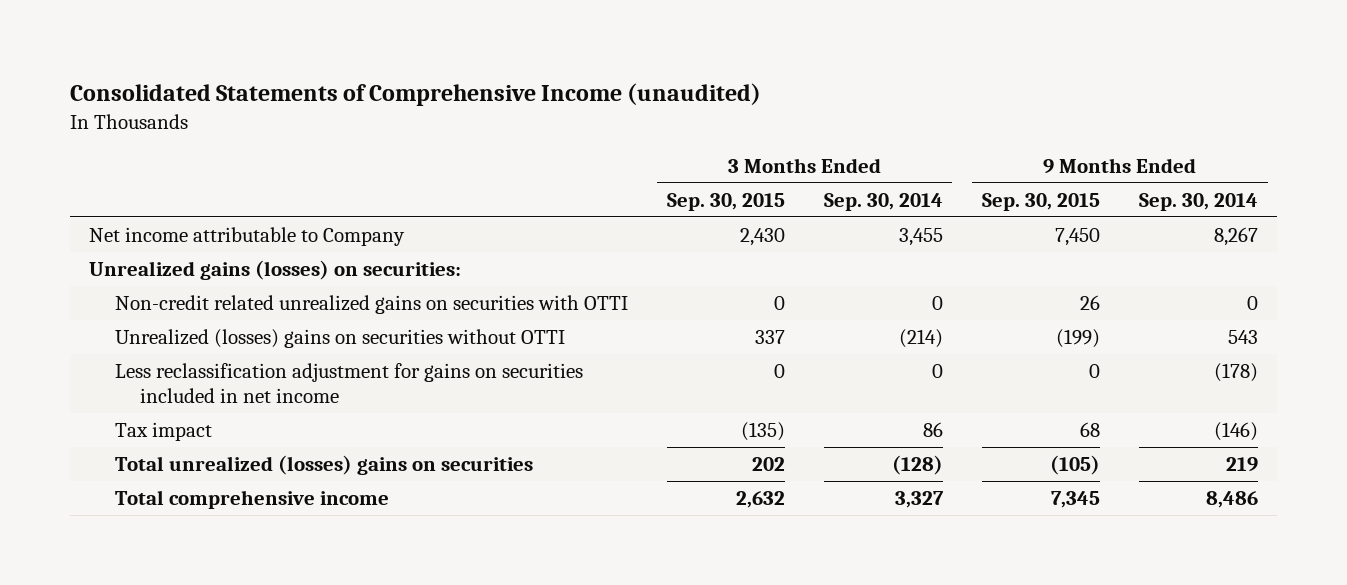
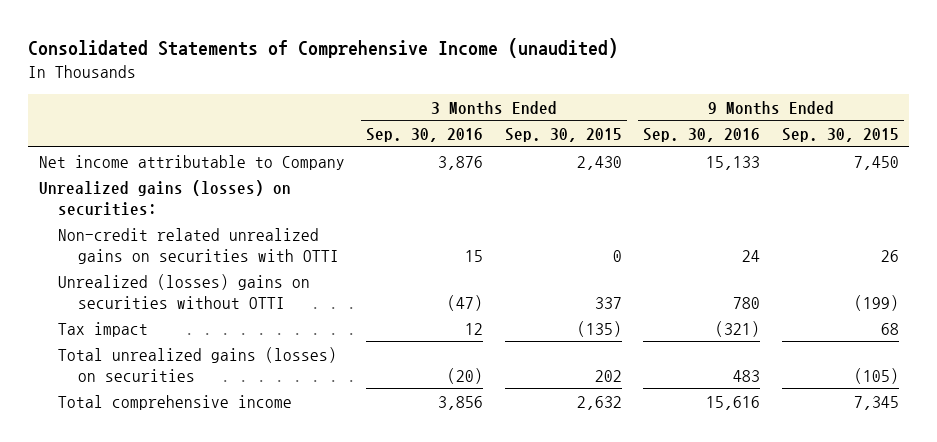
[823,192,943,211] Sep. 30, 2014 -> none
[1138,192,1258,211] Sep. 30, 2014 -> none
none -> [366,127,484,142] Sep. 30, 2016
none -> [643,127,761,142] Sep. 30, 2016
[114,362,583,403] Less reclassification adjustment for gains on securities included in net income -> none
[114,454,533,475] Total unrealized (losses) gains on securities -> [58,346,338,382] Total unrealized gains (losses) on securities

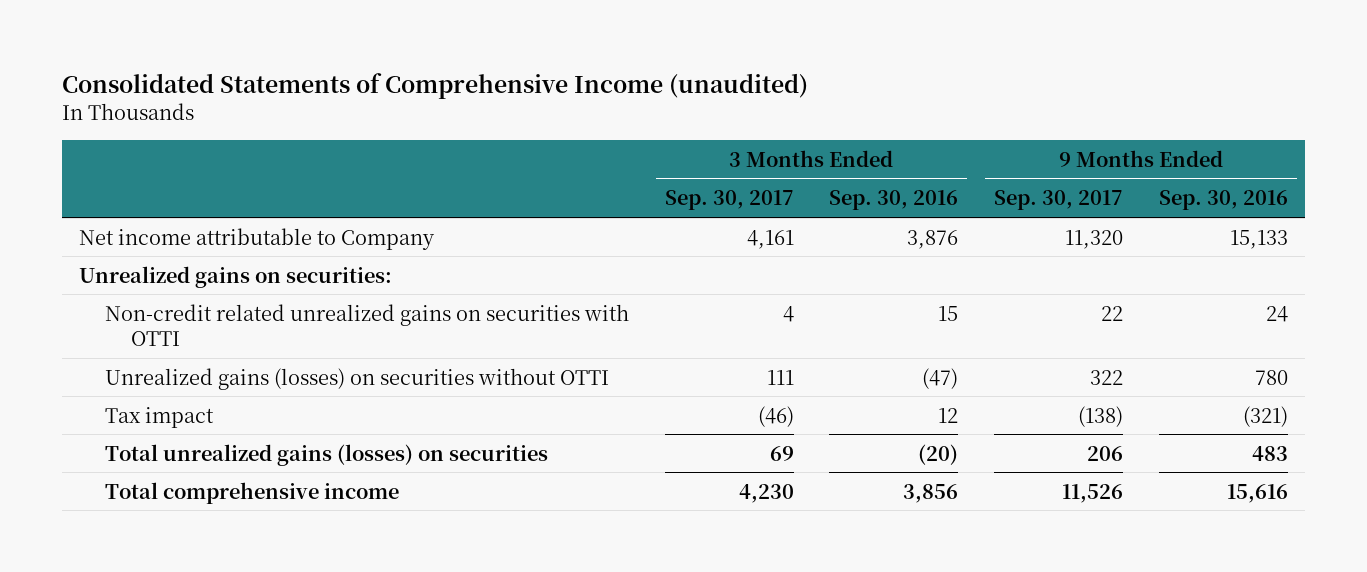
[504,127,622,142] Sep. 30, 2015 -> none
[781,127,899,142] Sep. 30, 2015 -> none
none -> [664,190,794,211] Sep. 30, 2017
none -> [993,190,1123,211] Sep. 30, 2017
[38,179,291,216] Unrealized gains (losses) on securities: -> [79,265,393,288] Unrealized gains on securities:
[58,273,311,309] Unrealized (losses) gains on securities without OTTI -> [105,367,610,390] Unrealized gains (losses) on securities without OTTI

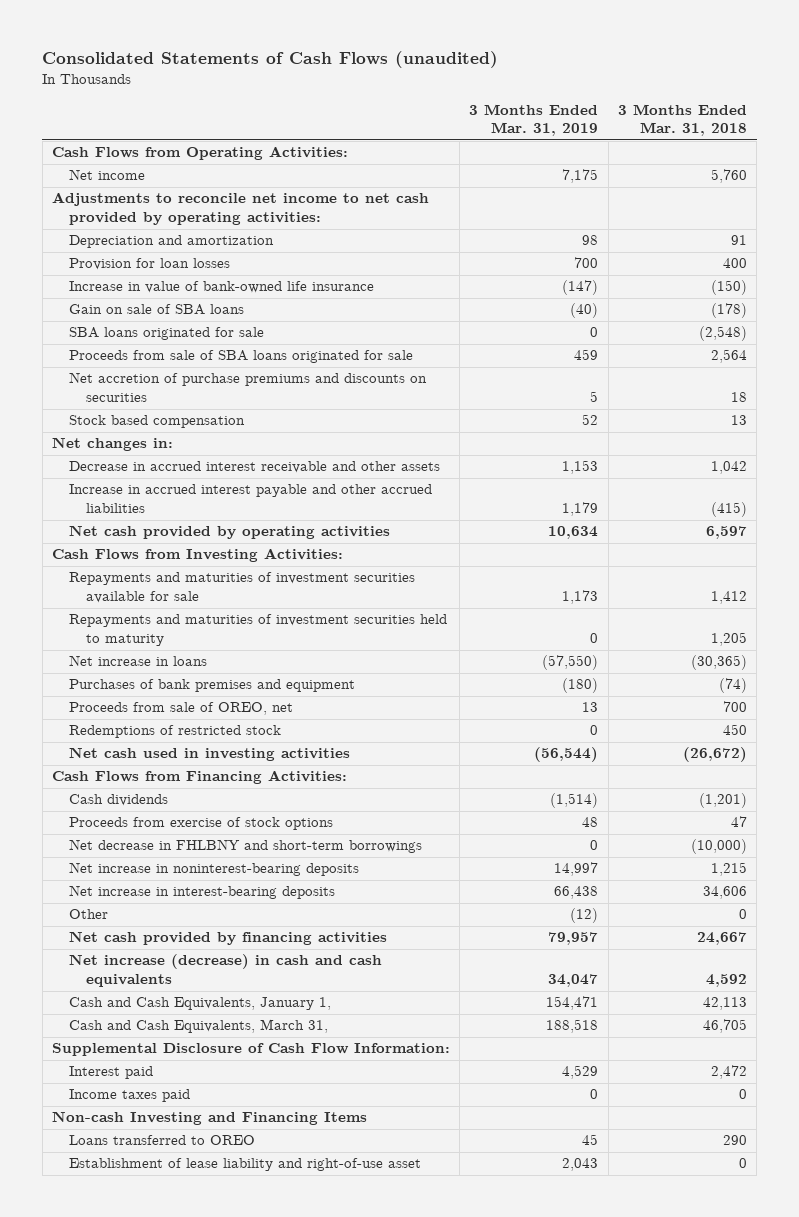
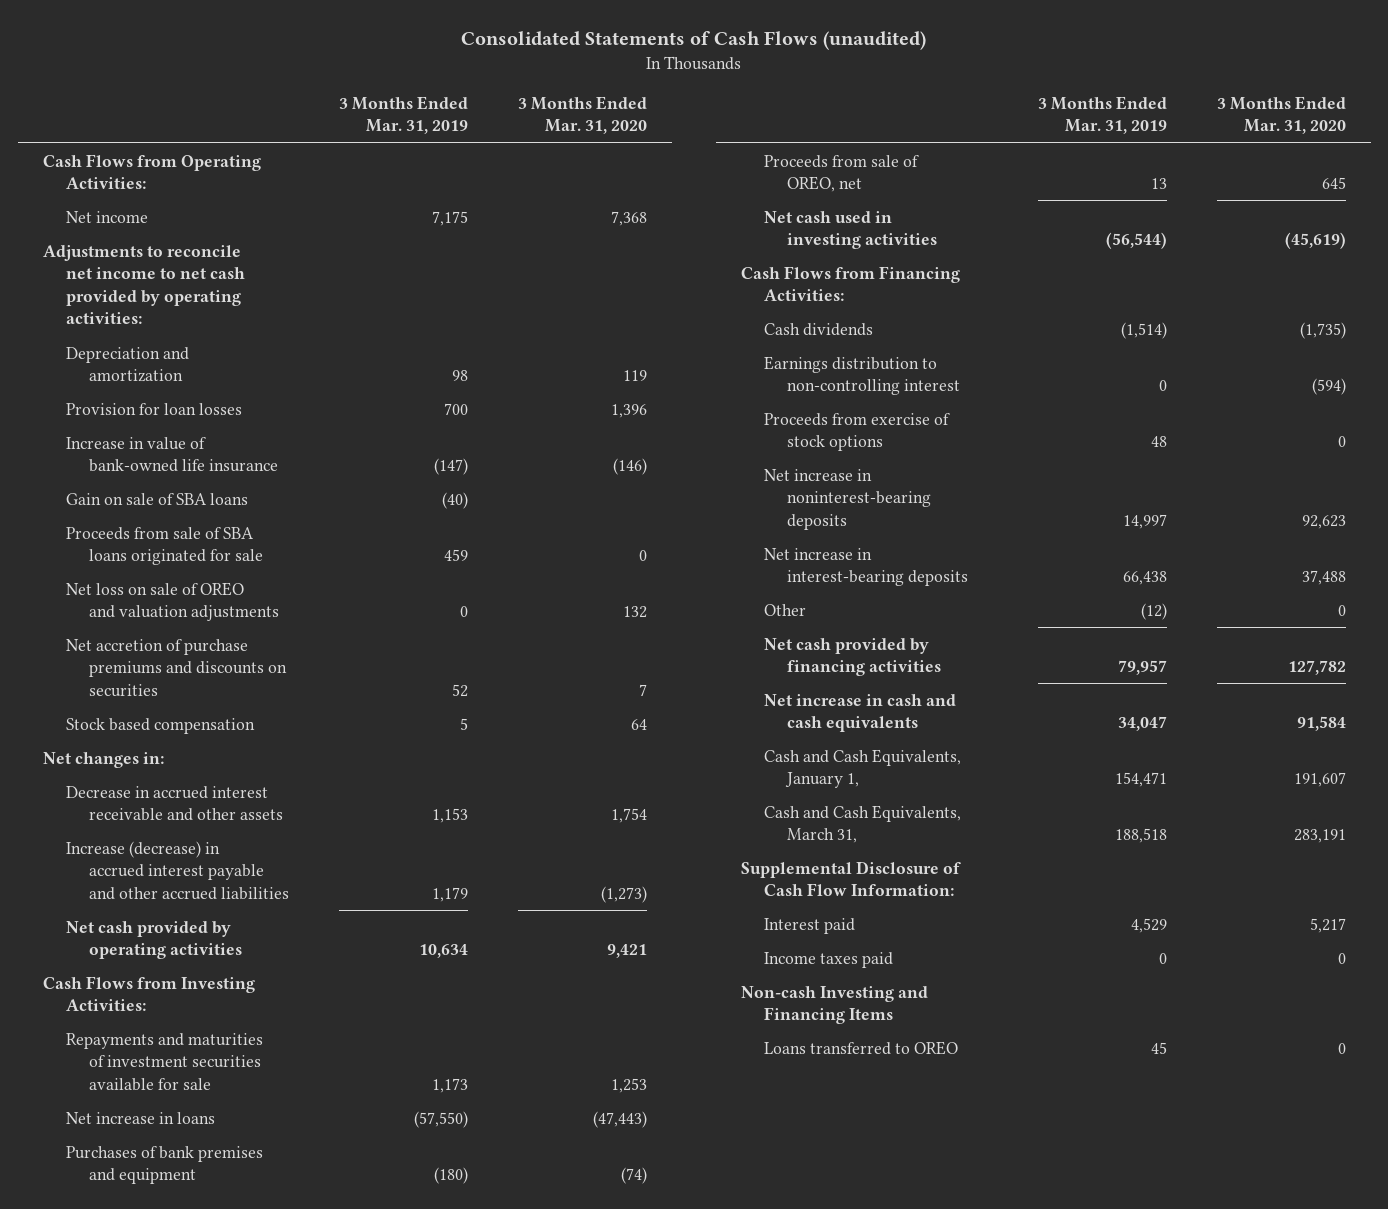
[617,103,747,137] 3 Months Ended Mar. 31, 2018 -> none
none -> [518,95,648,135] 3 Months Ended Mar. 31, 2020
[68,327,264,341] SBA loans originated for sale -> none
none -> [65,581,279,622] Net loss on sale of OREO and valuation adjustments
[590,391,599,403] 5 -> [452,683,469,697] 52
[582,414,599,426] 52 -> [460,717,469,730] 5
[68,484,432,514] Increase in accrued interest payable and other accrued liabilities -> [65,840,289,900] Increase (decrease) in accrued interest payable and other accrued liabilities
[68,614,447,647] Repayments and maturities of investment securities held to maturity -> none
[68,725,281,739] Redemptions of restricted stock -> none
none -> [764,355,961,396] Earnings distribution to non-controlling interest
[68,839,422,854] Net decrease in FHLBNY and short-term borrowings -> none
[68,954,382,988] Net increase (decrease) in cash and cash equivalents -> [764,693,957,733] Net increase in cash and cash equivalents
[68,1158,421,1172] Establishment of lease liability and right-of-use asset -> none

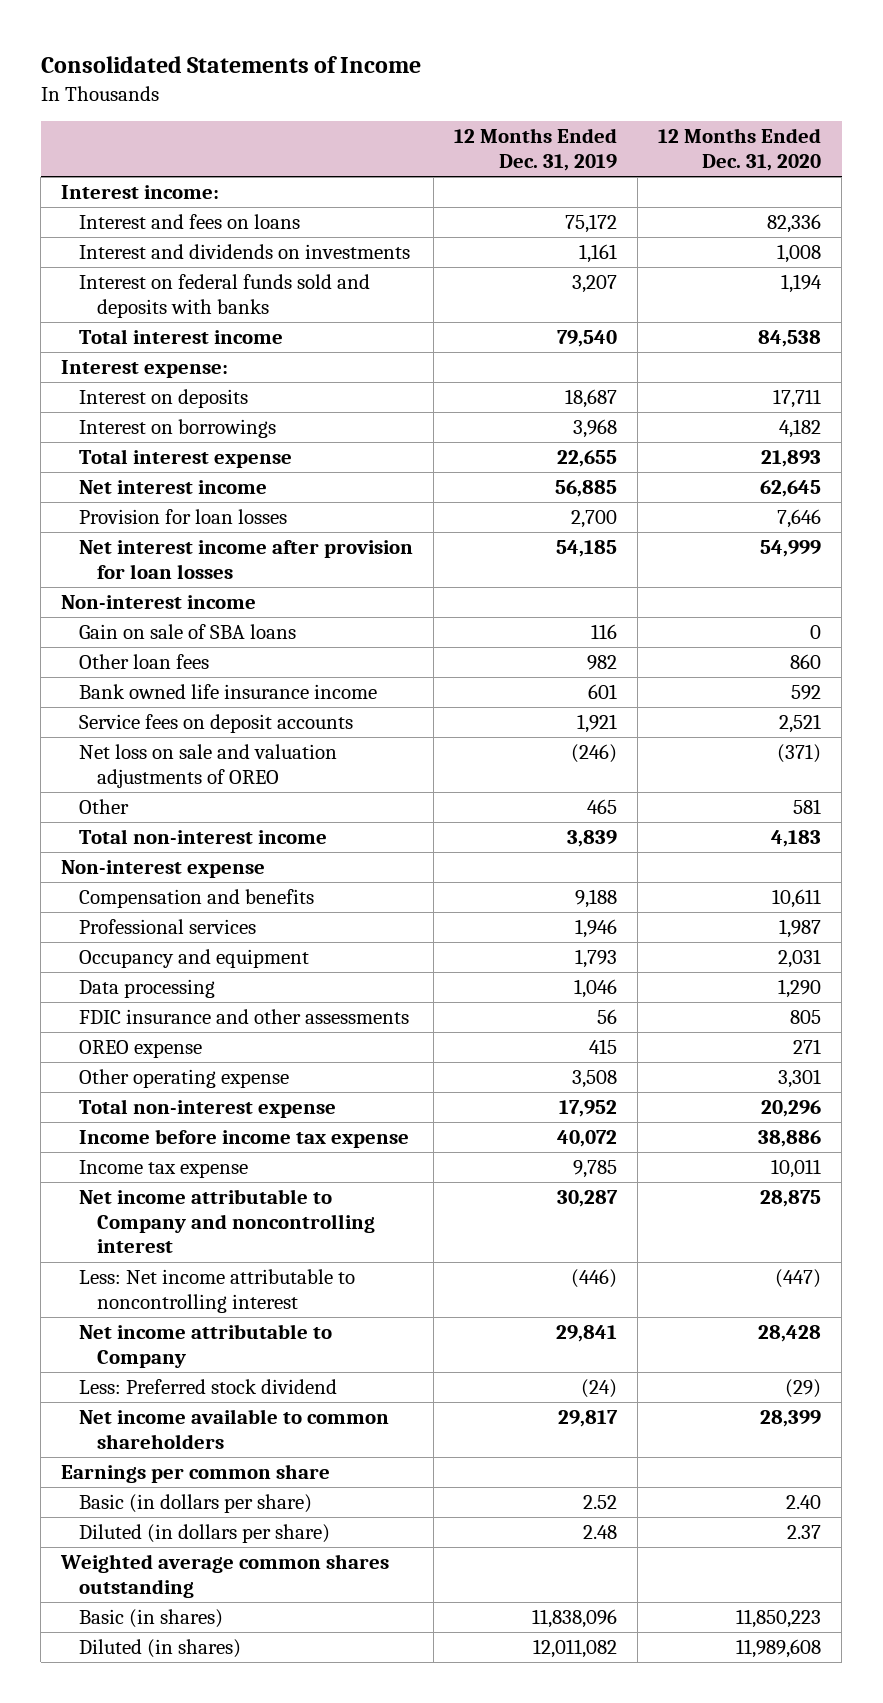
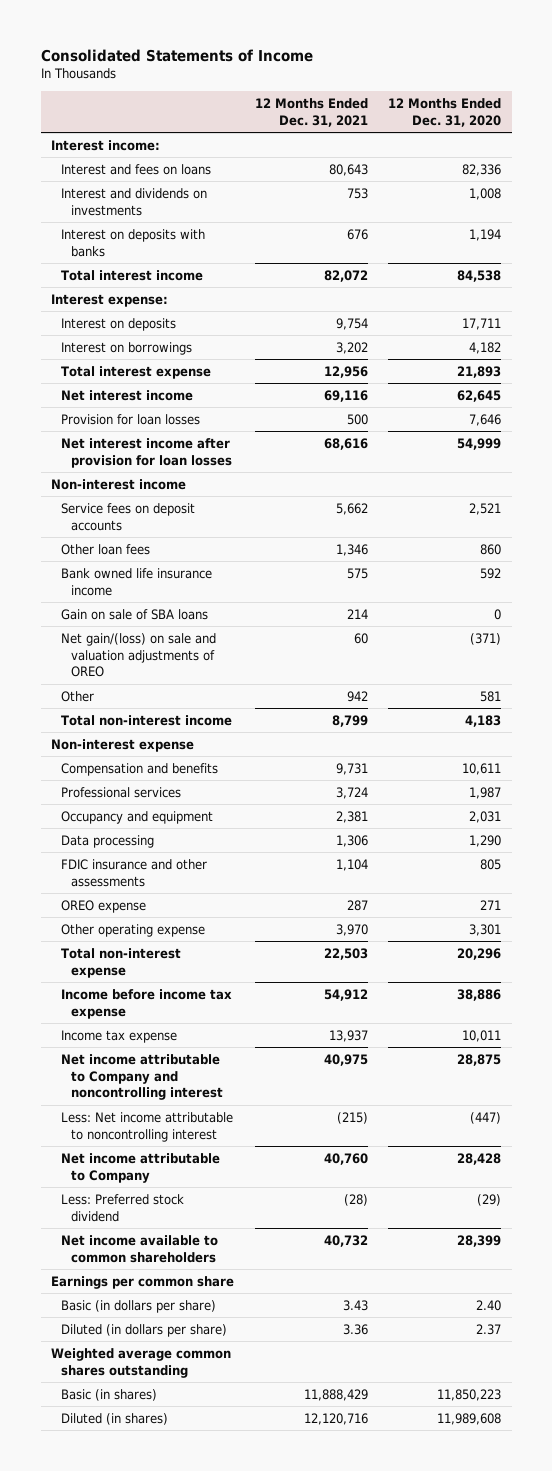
[454,128,618,171] 12 Months Ended Dec. 31, 2019 -> none
none -> [254,98,368,127] 12 Months Ended Dec. 31, 2021
[79,274,371,318] Interest on federal funds sold and deposits with banks -> [61,228,206,257] Interest on deposits with banks
[79,714,354,734] Service fees on deposit accounts -> [61,502,196,531] Service fees on deposit accounts
[79,624,297,640] Gain on sale of SBA loans -> [61,608,209,620] Gain on sale of SBA loans
[79,744,338,788] Net loss on sale and valuation adjustments of OREO -> [61,632,217,678] Net gain/(loss) on sale and valuation adjustments of OREO

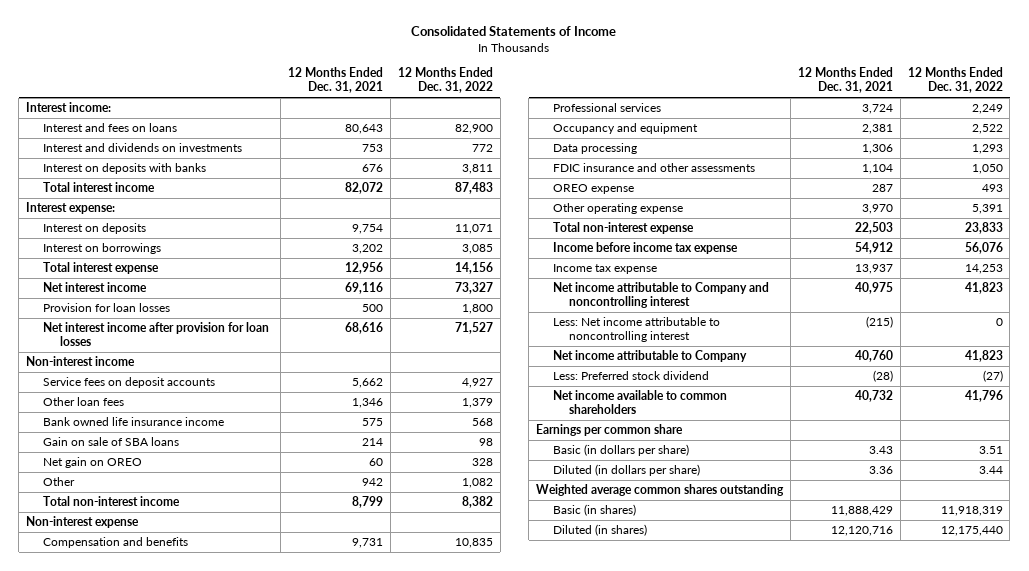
[388,98,502,127] 12 Months Ended Dec. 31, 2020 -> none
none -> [397,67,493,93] 12 Months Ended Dec. 31, 2022
[61,632,217,678] Net gain/(loss) on sale and valuation adjustments of OREO -> [42,457,142,469] Net gain on OREO

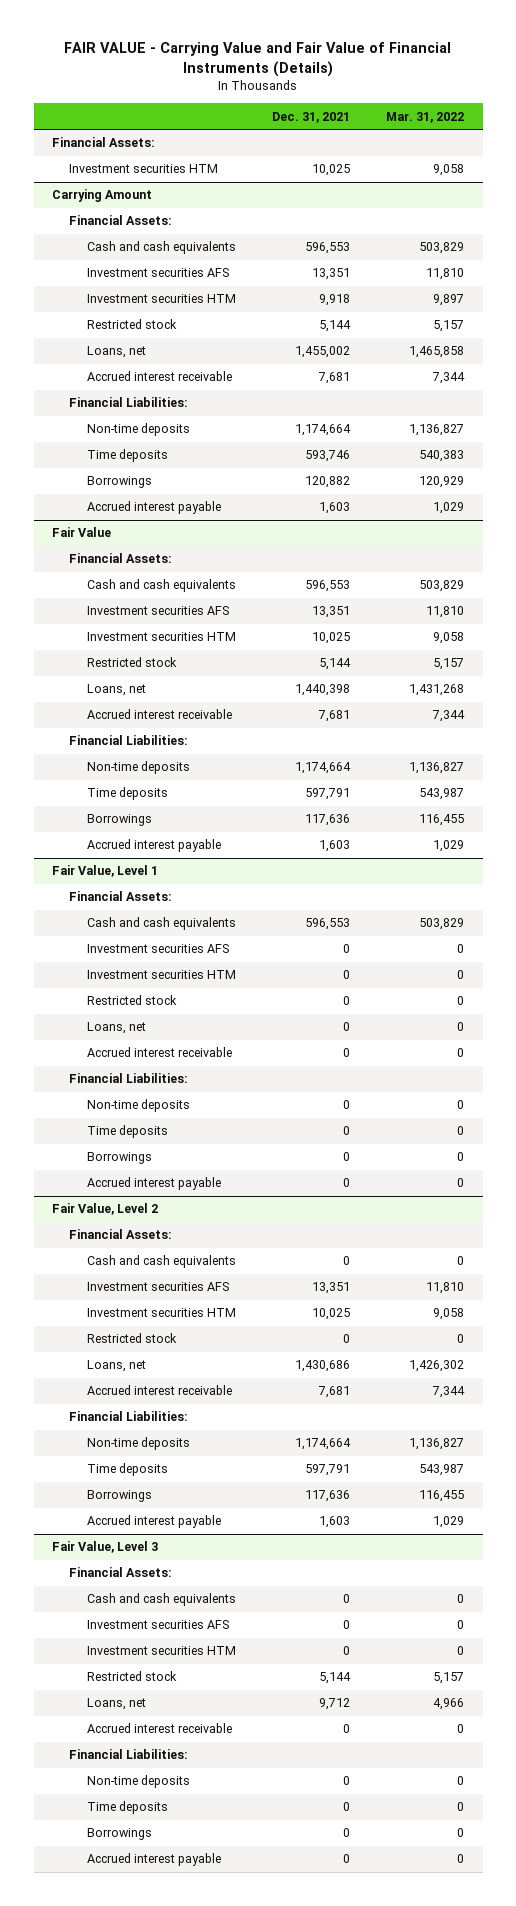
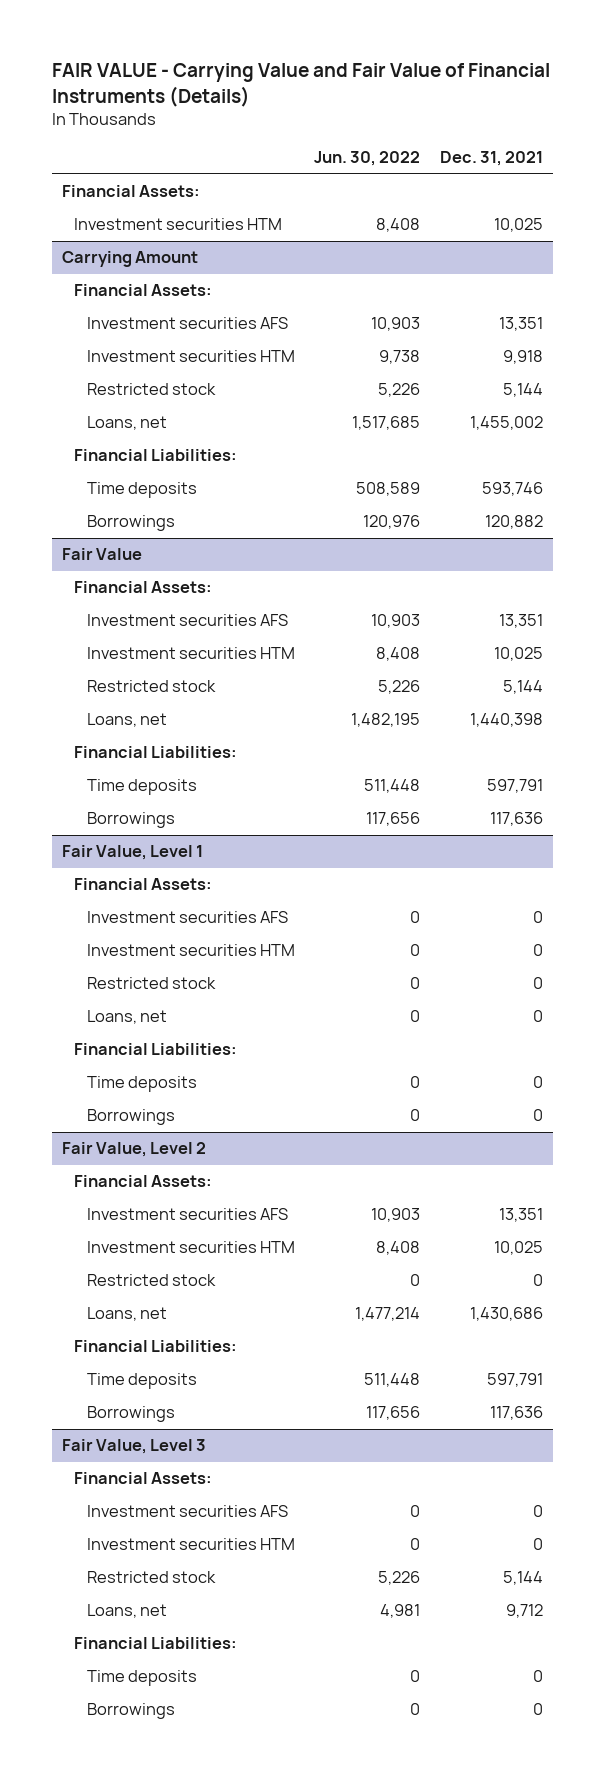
[386,111,465,123] Mar. 31, 2022 -> none
none -> [314,151,421,167] Jun. 30, 2022
[87,241,237,255] Cash and cash equivalents -> none
[87,371,233,382] Accrued interest receivable -> none
[87,423,191,437] Non-time deposits -> none
[87,501,222,515] Accrued interest payable -> none
[87,579,237,593] Cash and cash equivalents -> none
[87,709,233,720] Accrued interest receivable -> none
[87,761,191,775] Non-time deposits -> none
[87,839,222,853] Accrued interest payable -> none
[87,917,237,931] Cash and cash equivalents -> none
[87,1047,233,1058] Accrued interest receivable -> none
[87,1099,191,1113] Non-time deposits -> none
[87,1177,222,1191] Accrued interest payable -> none
[87,1255,237,1269] Cash and cash equivalents -> none
[87,1385,233,1396] Accrued interest receivable -> none
[87,1437,191,1451] Non-time deposits -> none
[87,1515,222,1529] Accrued interest payable -> none
[87,1593,237,1607] Cash and cash equivalents -> none
[87,1723,233,1734] Accrued interest receivable -> none
[87,1775,191,1789] Non-time deposits -> none
[87,1853,222,1867] Accrued interest payable -> none

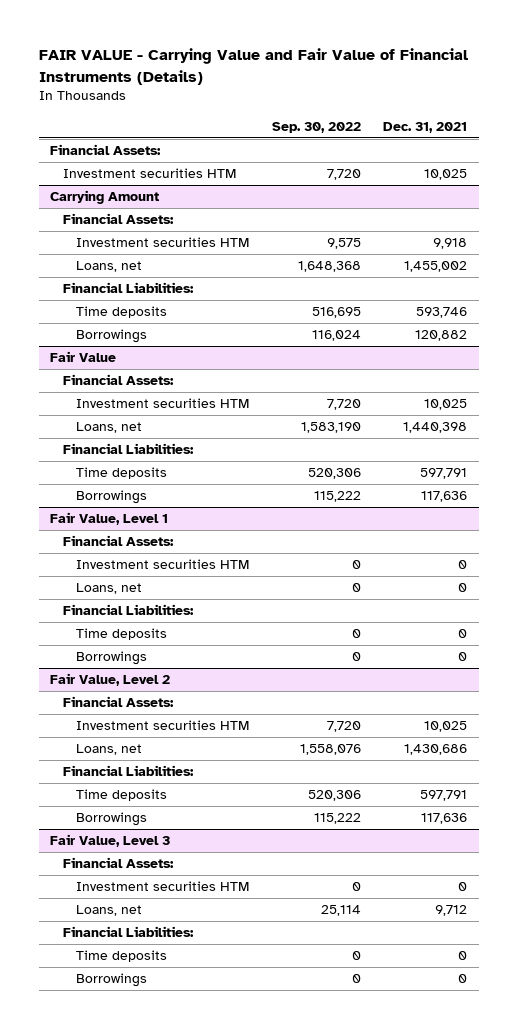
[314,151,421,167] Jun. 30, 2022 -> none
none -> [271,121,361,133] Sep. 30, 2022
[86,317,288,330] Investment securities AFS -> none
[86,383,216,396] Restricted stock -> none
[86,614,288,627] Investment securities AFS -> none
[86,680,216,693] Restricted stock -> none
[86,911,288,924] Investment securities AFS -> none
[86,977,216,990] Restricted stock -> none
[86,1208,288,1221] Investment securities AFS -> none
[86,1274,216,1287] Restricted stock -> none
[86,1505,288,1518] Investment securities AFS -> none
[86,1571,216,1584] Restricted stock -> none

